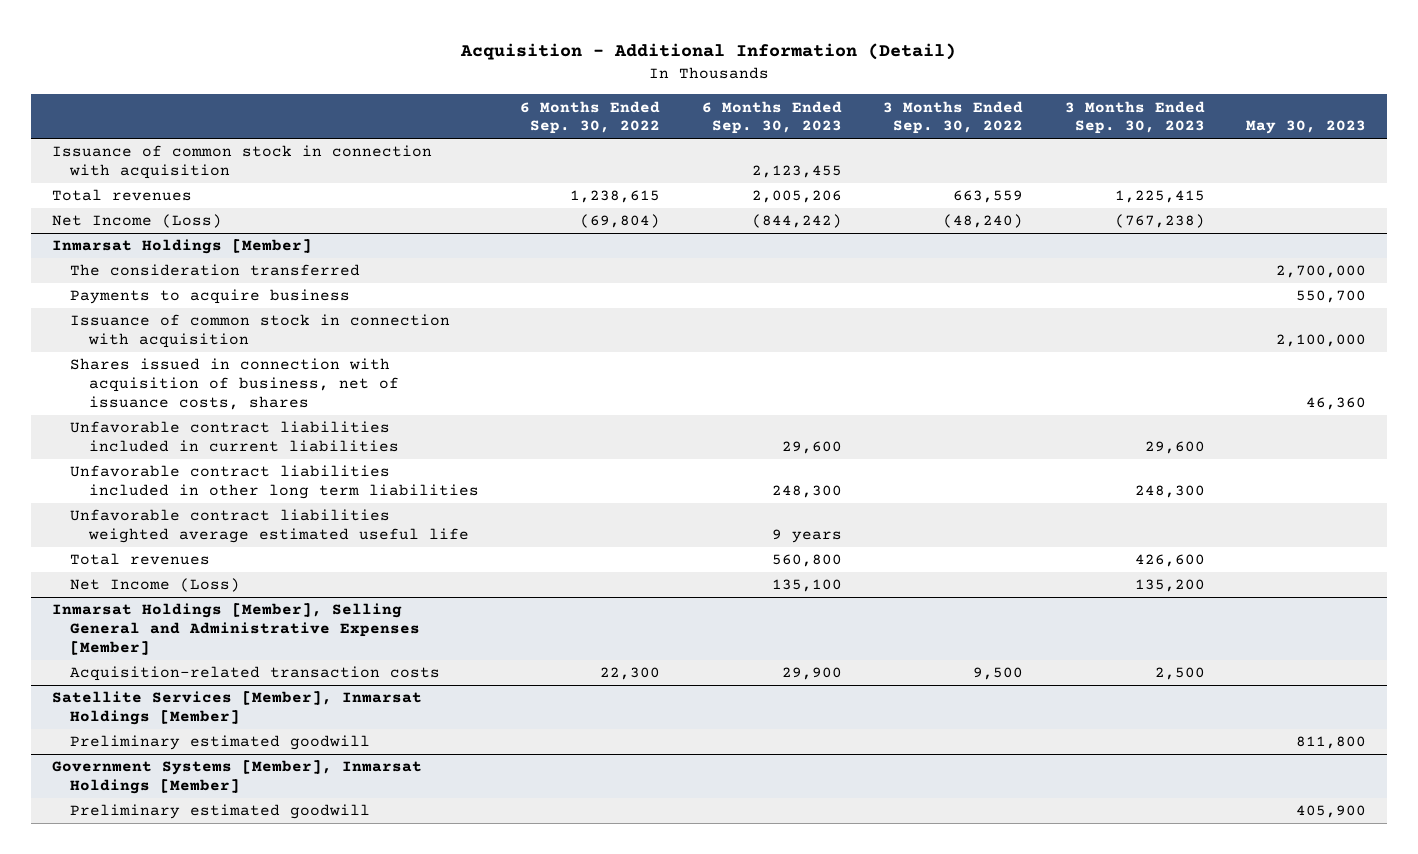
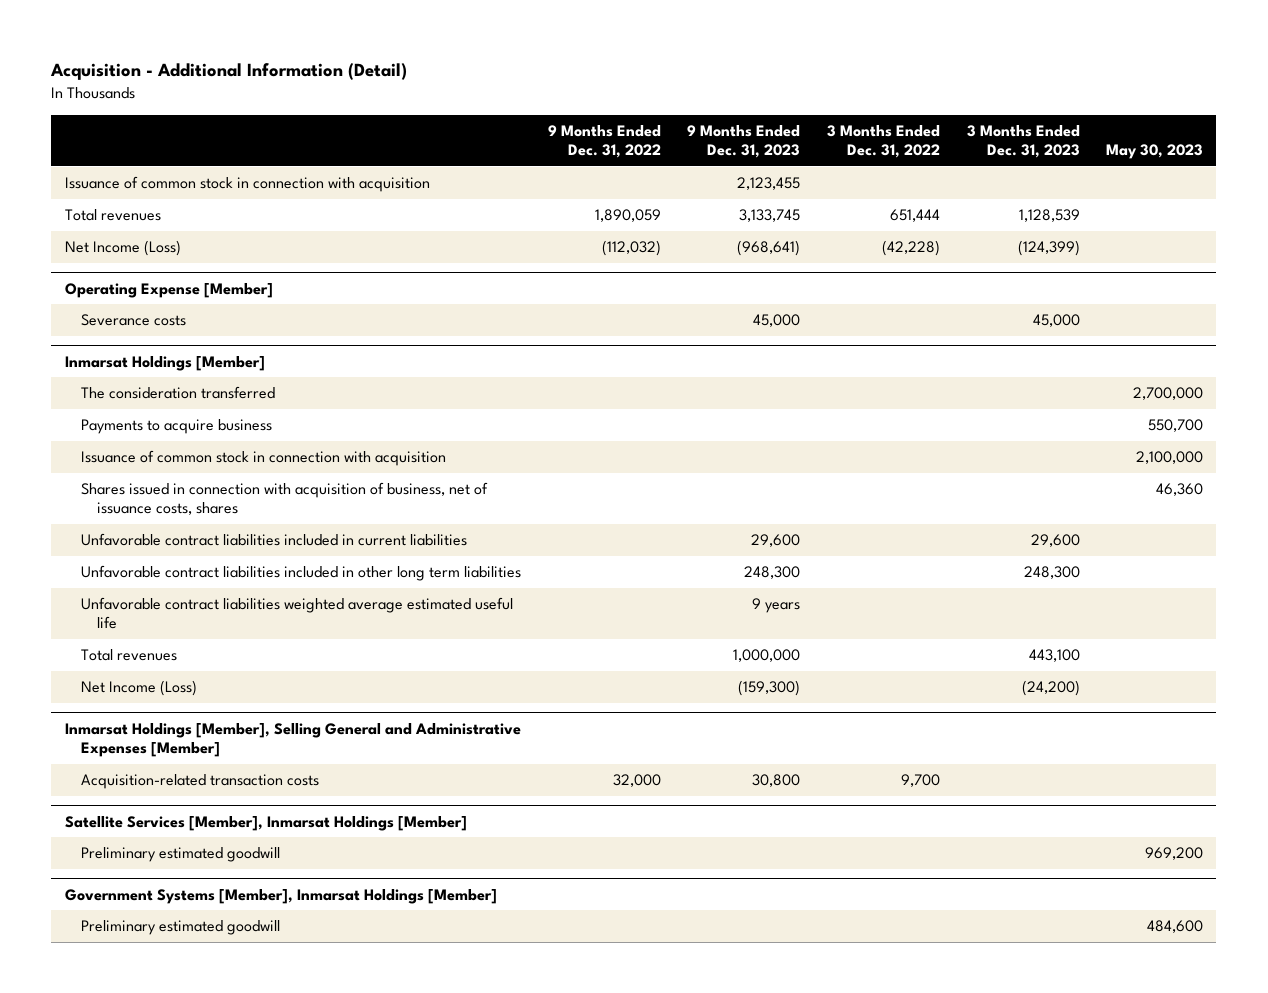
[520,100,661,135] 6 Months Ended Sep. 30, 2022 -> none
[701,100,842,135] 6 Months Ended Sep. 30, 2023 -> none
[883,100,1024,135] 3 Months Ended Sep. 30, 2022 -> none
[1064,100,1205,135] 3 Months Ended Sep. 30, 2023 -> none
none -> [547,124,661,158] 9 Months Ended Dec. 31, 2022
none -> [687,124,801,158] 9 Months Ended Dec. 31, 2023
none -> [826,124,940,158] 3 Months Ended Dec. 31, 2022
none -> [966,124,1080,158] 3 Months Ended Dec. 31, 2023
none -> [64,282,273,298] Operating Expense [Member]
none -> [81,314,187,327] Severance costs
[1296,736,1367,750] 811,800 -> [1145,847,1204,861] 969,200
[1296,805,1367,819] 405,900 -> [1147,920,1204,934] 484,600

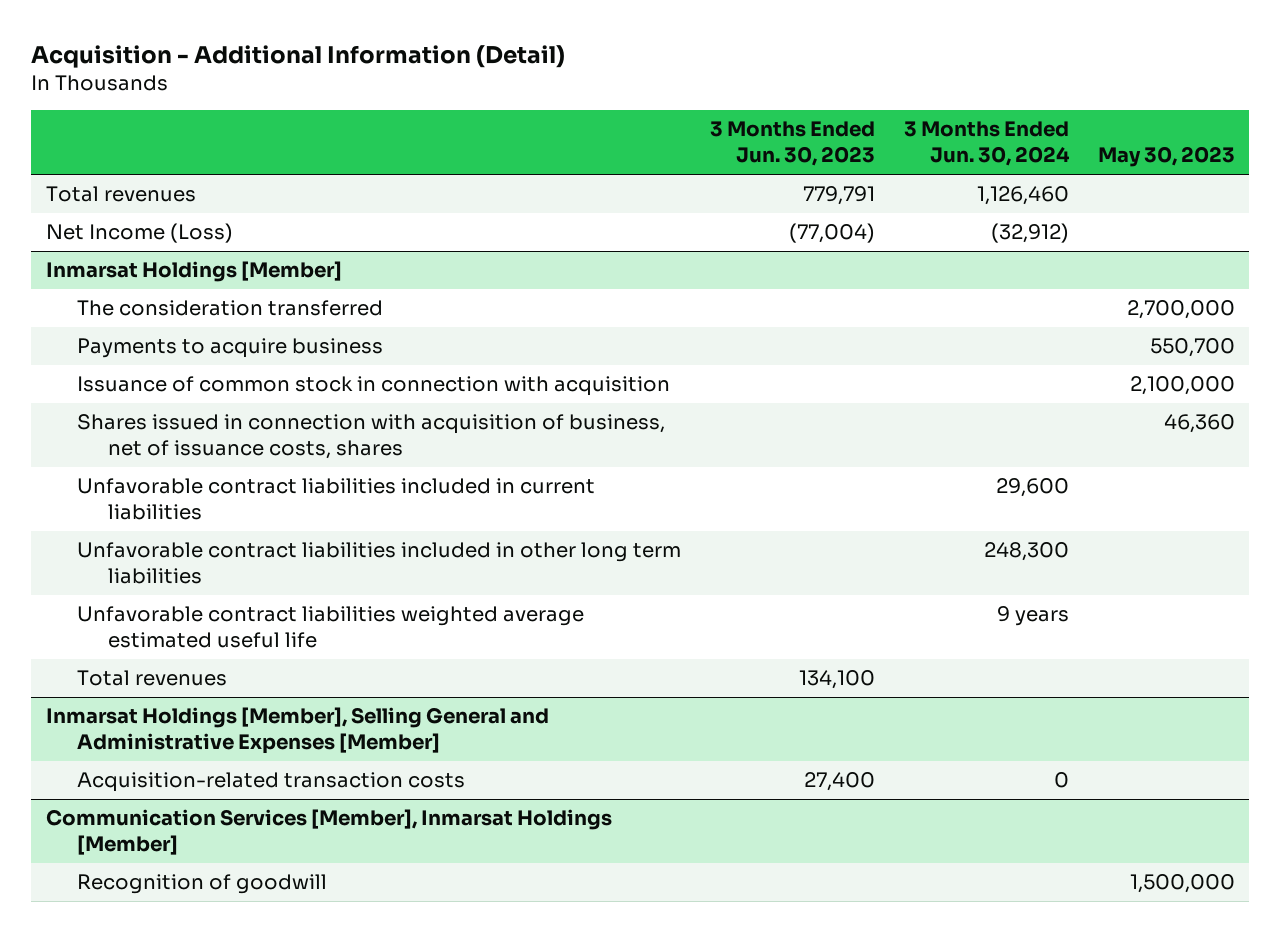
[547,124,661,158] 9 Months Ended Dec. 31, 2022 -> none
[687,124,801,158] 9 Months Ended Dec. 31, 2023 -> none
[826,124,940,158] 3 Months Ended Dec. 31, 2022 -> none
[966,124,1080,158] 3 Months Ended Dec. 31, 2023 -> none
none -> [709,121,875,167] 3 Months Ended Jun. 30, 2023
none -> [903,121,1070,167] 3 Months Ended Jun. 30, 2024
[64,176,430,193] Issuance of common stock in connection with acquisition -> none
[64,282,273,298] Operating Expense [Member] -> none
[81,314,187,327] Severance costs -> none
[81,680,198,697] Net Income (Loss) -> none
[64,888,497,904] Government Systems [Member], Inmarsat Holdings [Member] -> none
[81,920,281,936] Preliminary estimated goodwill -> none
[64,815,467,831] Satellite Services [Member], Inmarsat Holdings [Member] -> [45,809,612,856] Communication Services [Member], Inmarsat Holdings [Member]
[81,847,281,863] Preliminary estimated goodwill -> [76,874,327,895] Recognition of goodwill
[1145,847,1204,861] 969,200 -> [1129,874,1235,894] 1,500,000

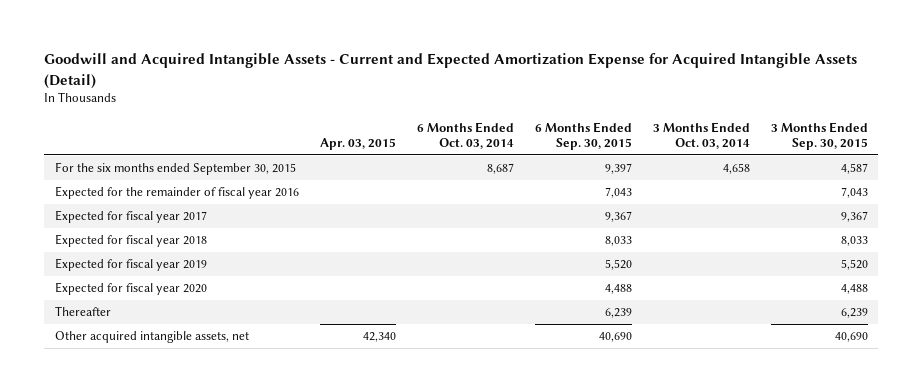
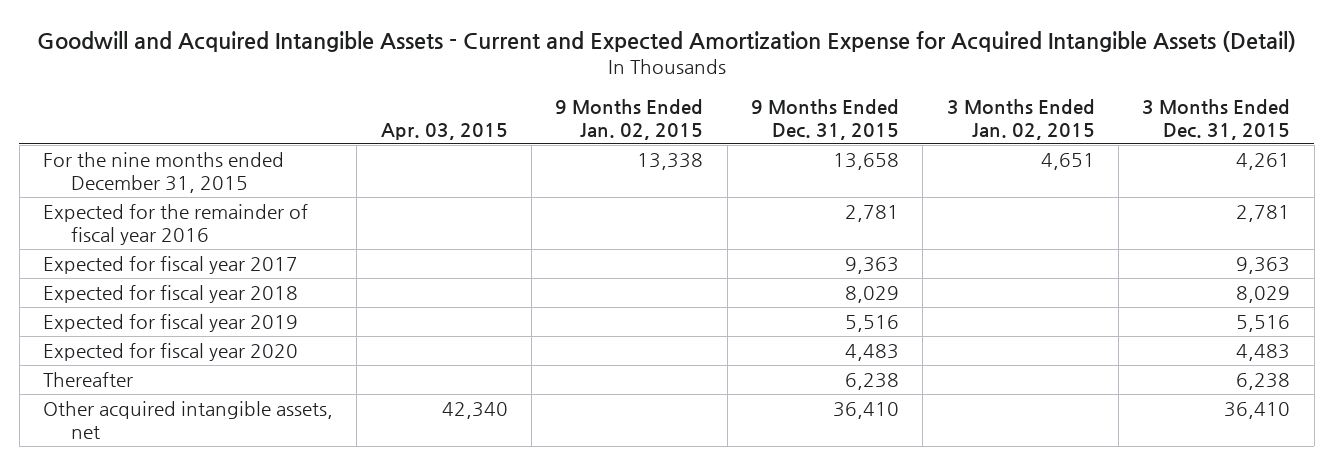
[416,121,514,149] 6 Months Ended Oct. 03, 2014 -> none
[534,121,632,150] 6 Months Ended Sep. 30, 2015 -> none
[652,121,750,149] 3 Months Ended Oct. 03, 2014 -> none
[770,121,868,150] 3 Months Ended Sep. 30, 2015 -> none
none -> [555,98,704,140] 9 Months Ended Jan. 02, 2015
none -> [750,98,899,140] 9 Months Ended Dec. 31, 2015
none -> [946,98,1095,140] 3 Months Ended Jan. 02, 2015
none -> [1142,98,1291,140] 3 Months Ended Dec. 31, 2015
[54,162,296,176] For the six months ended September 30, 2015 -> [42,151,284,194] For the nine months ended December 31, 2015

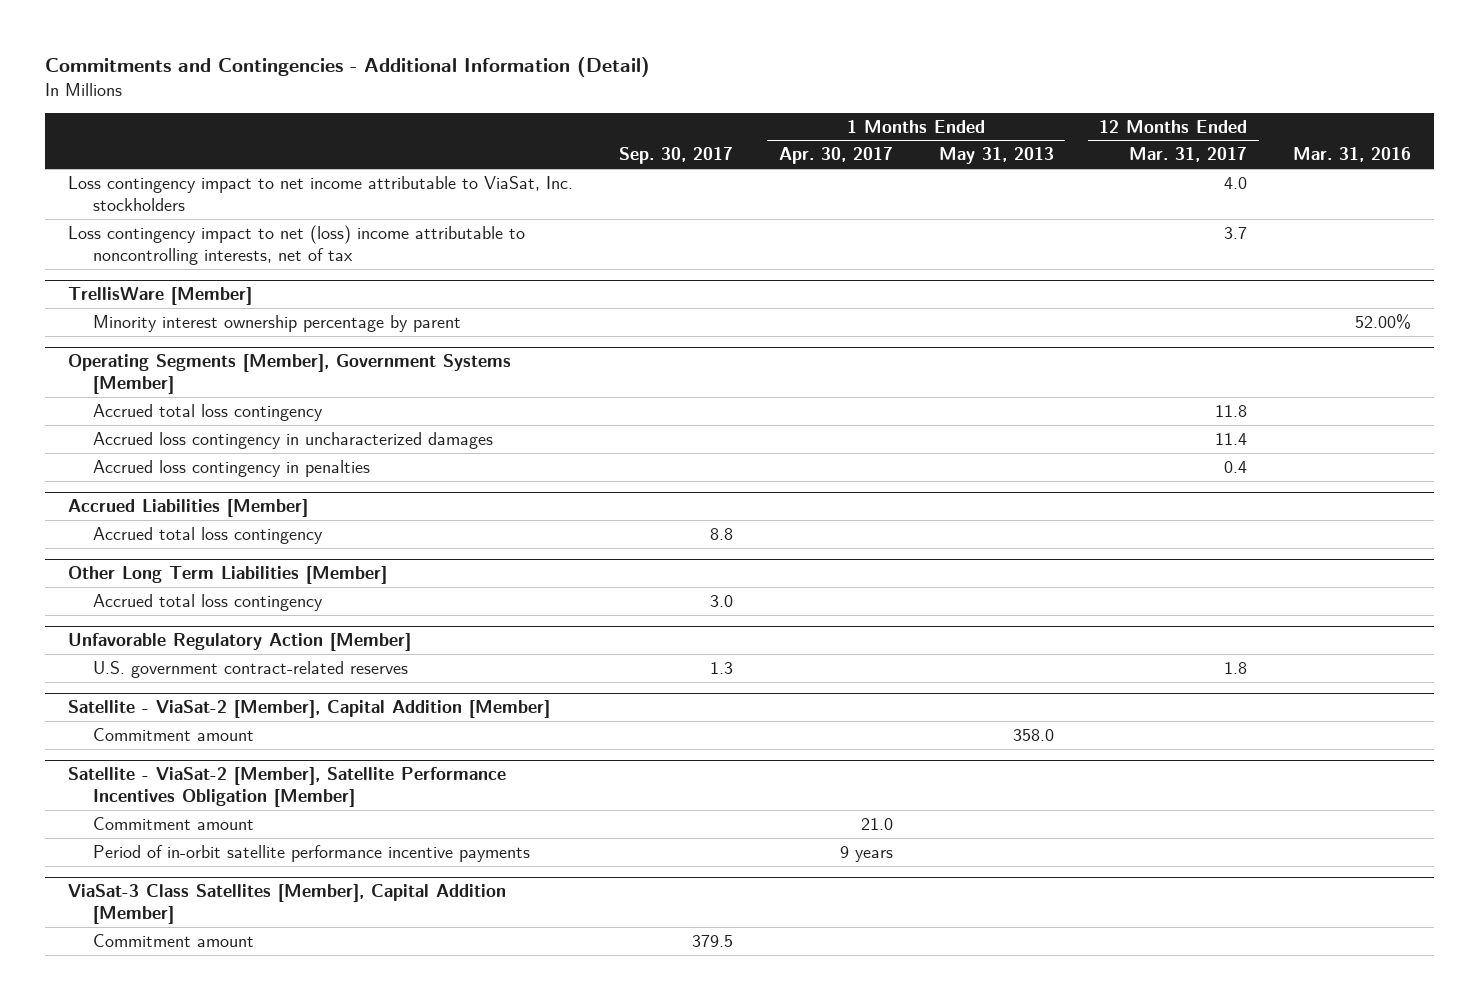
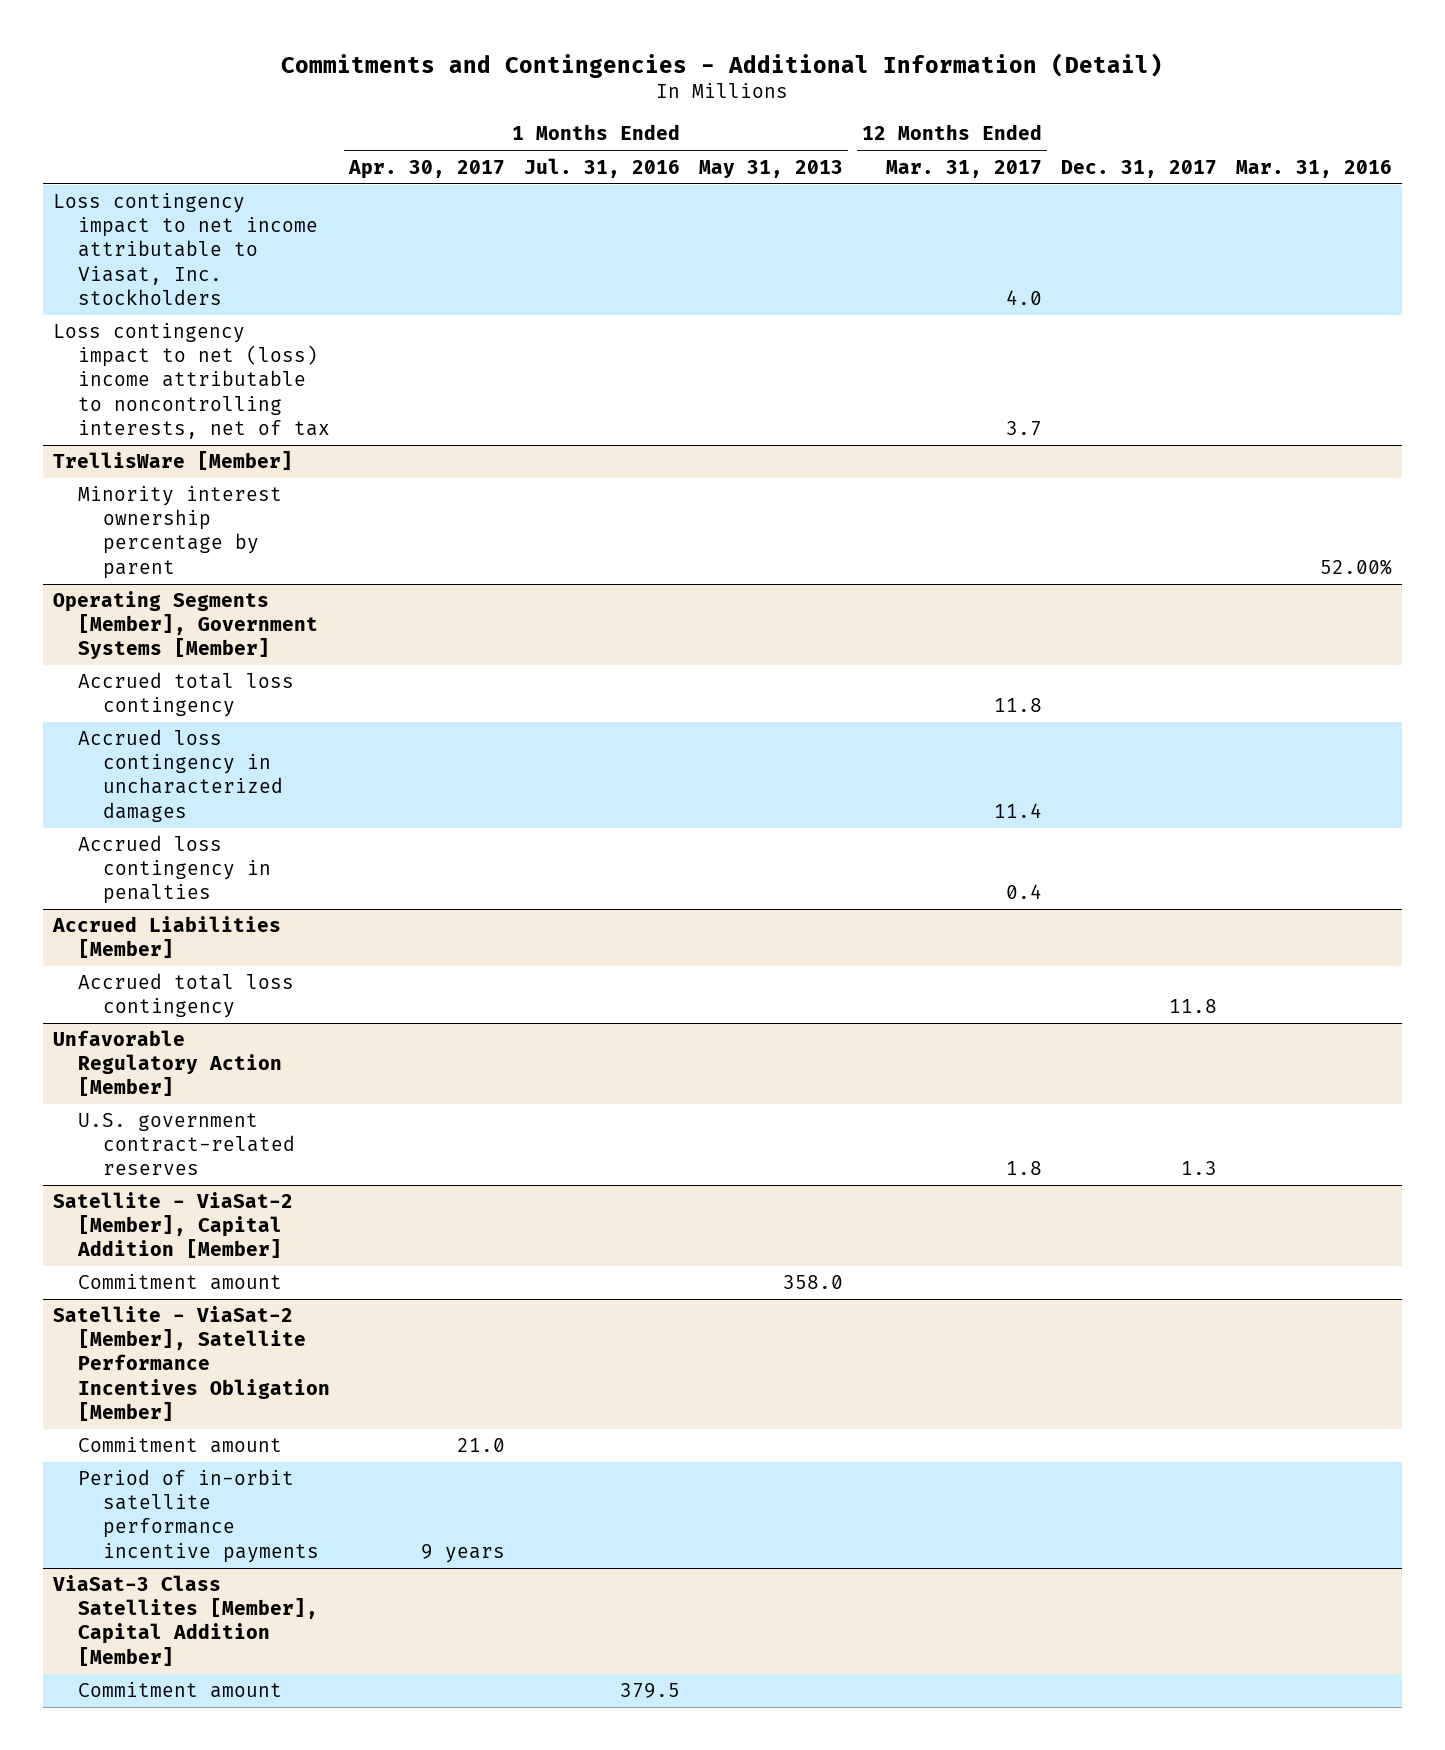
[619,147,734,165] Sep. 30, 2017 -> none
none -> [524,157,681,178] Jul. 31, 2016
none -> [1061,159,1218,178] Dec. 31, 2017
[68,175,574,211] Loss contingency impact to net income attributable to ViaSat, Inc. stockholders -> [52,193,318,305] Loss contingency impact to net income attributable to Viasat, Inc. stockholders
[68,565,388,584] Other Long Term Liabilities [Member] -> none
[93,593,324,611] Accrued total loss contingency -> none

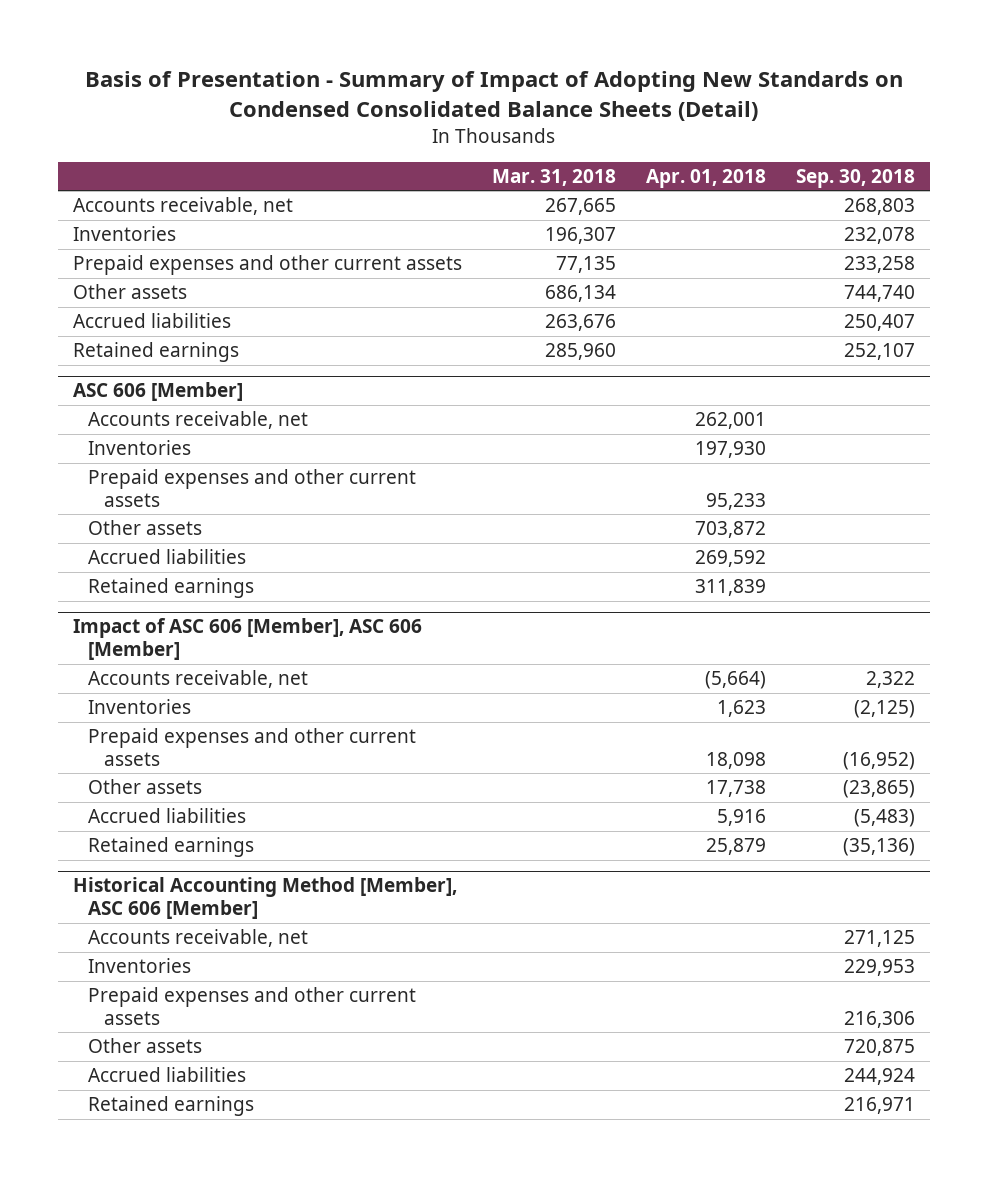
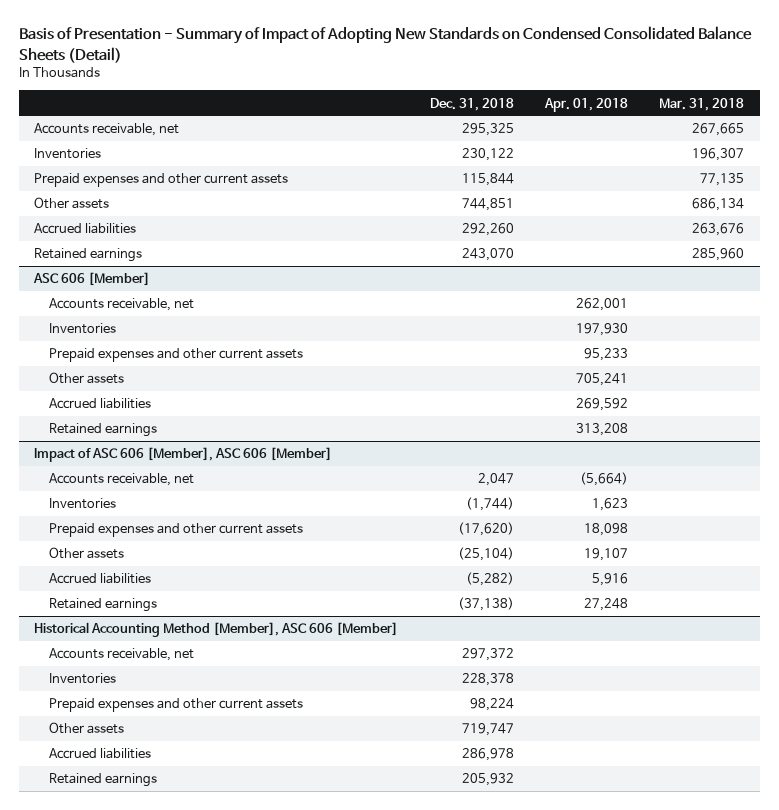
[795,169,915,189] Sep. 30, 2018 -> none
none -> [429,97,514,111] Dec. 31, 2018
[694,521,766,539] 703,872 -> [576,373,629,387] 705,241
[694,579,766,597] 311,839 -> [576,423,629,437] 313,208
[705,780,766,798] 17,738 -> [584,548,629,562] 19,107
[705,838,766,856] 25,879 -> [584,598,629,612] 27,248

